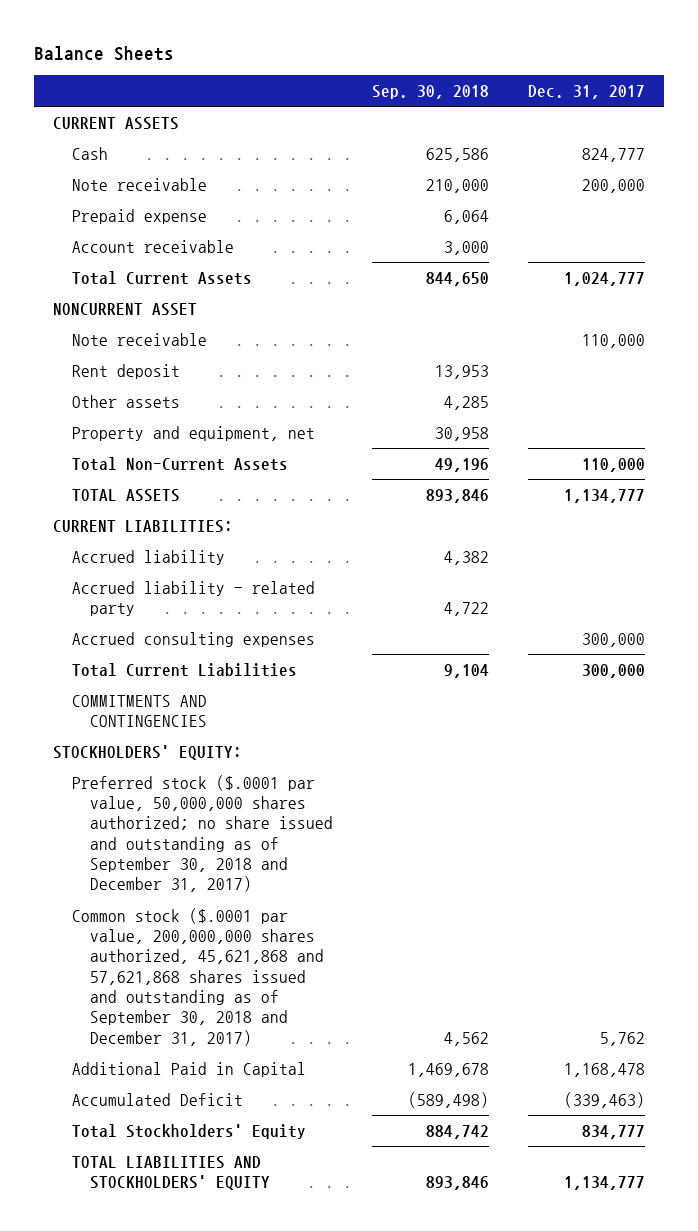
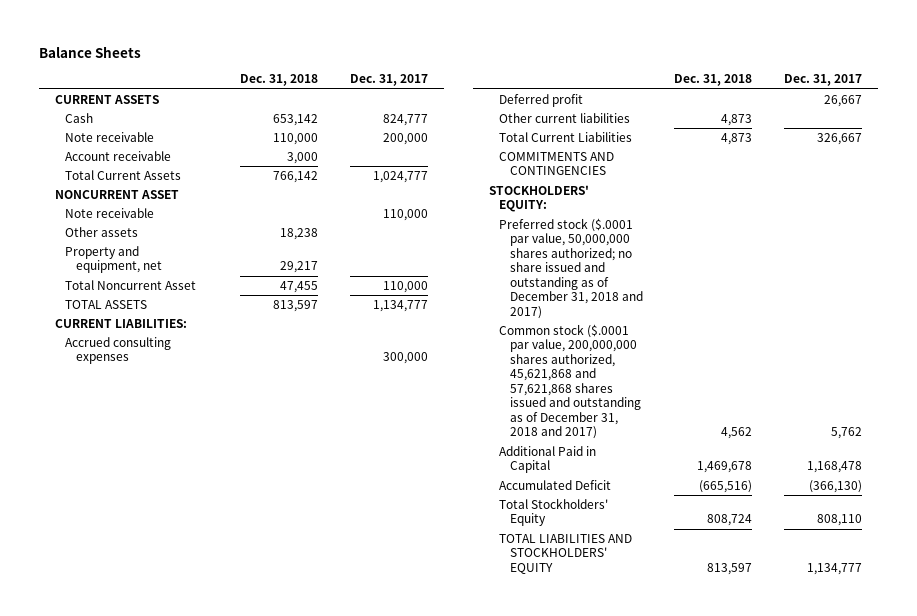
[371,85,489,100] Sep. 30, 2018 -> none
none -> [240,74,319,87] Dec. 31, 2018
[71,208,207,224] Prepaid expense -> none
[71,363,180,379] Rent deposit -> none
[71,456,288,471] Total Non-Current Assets -> [65,279,197,290] Total Noncurrent Asset
[71,549,225,565] Accrued liability -> none
[71,580,315,617] Accrued liability - related party -> none
none -> [499,93,584,107] Deferred profit
none -> [499,112,631,123] Other current liabilities
[581,663,645,678] 300,000 -> [816,132,862,145] 326,667
[71,774,333,893] Preferred stock ($.0001 par value, 50,000,000 shares authorized; no share issued and outstanding as of September 30, 2018 and December 31, 2017) -> [499,217,643,319] Preferred stock ($.0001 par value, 50,000,000 shares authorized; no share issued and outstanding as of December 31, 2018 and 2017)
[71,907,324,1046] Common stock ($.0001 par value, 200,000,000 shares authorized, 45,621,868 and 57,621,868 shares issued and outstanding as of September 30, 2018 and December 31, 2017) -> [499,323,641,440] Common stock ($.0001 par value, 200,000,000 shares authorized, 45,621,868 and 57,621,868 shares issued and outstanding as of December 31, 2018 and 2017)
[563,1091,645,1108] (339,463) -> [808,479,862,493] (366,130)
[581,1124,645,1139] 834,777 -> [816,514,862,527] 808,110

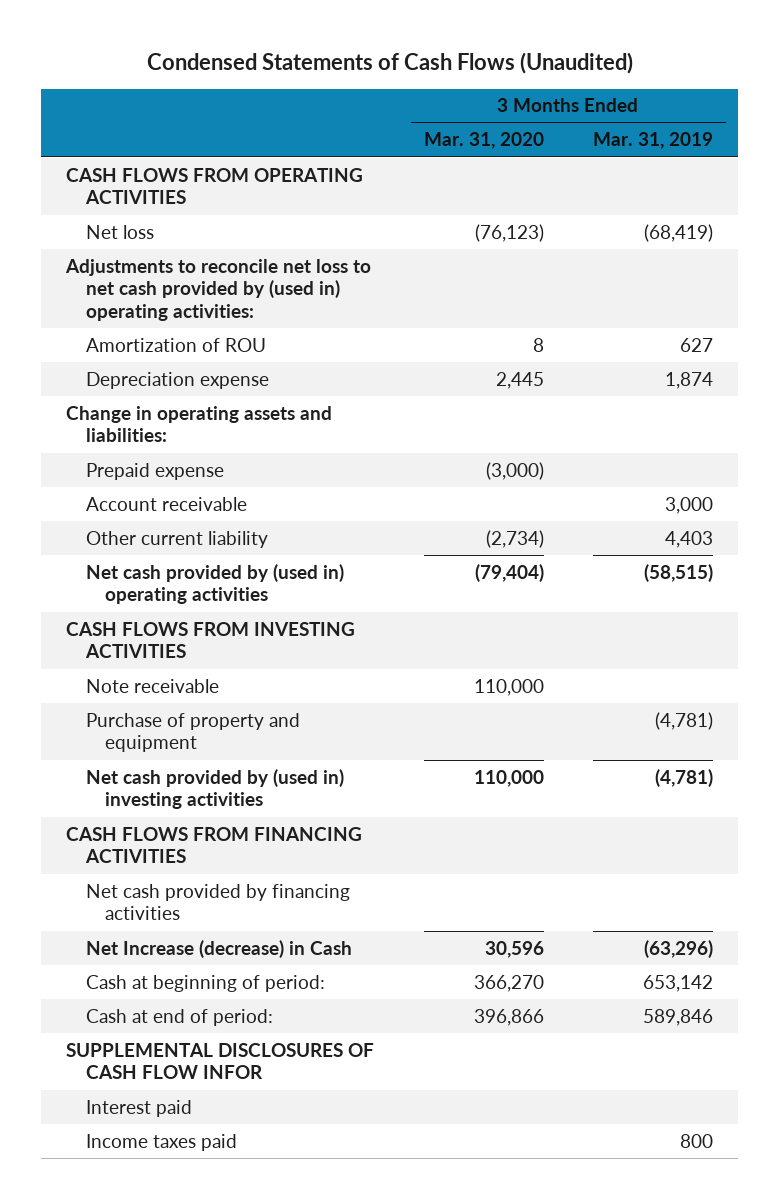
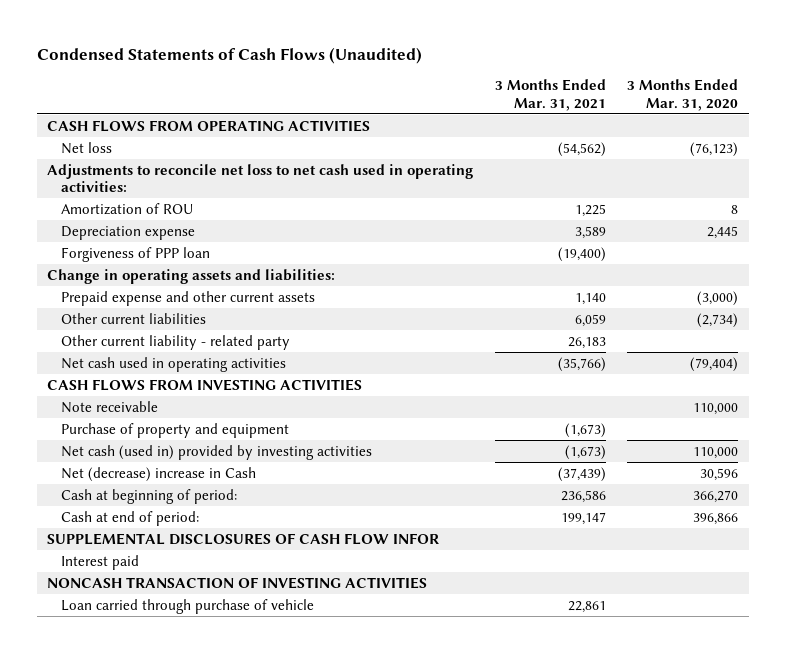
[593,132,714,150] Mar. 31, 2019 -> none
none -> [494,79,606,111] 3 Months Ended Mar. 31, 2021
[64,258,371,321] Adjustments to reconcile net loss to net cash provided by (used in) operating activities: -> [47,163,474,193] Adjustments to reconcile net loss to net cash used in operating activities:
none -> [61,246,211,262] Forgiveness of PPP loan
[85,496,247,511] Account receivable -> none
[85,462,224,480] Prepaid expense -> [61,290,316,306] Prepaid expense and other current assets
[85,530,268,548] Other current liability -> [61,312,207,324] Other current liabilities
none -> [61,334,291,350] Other current liability - related party
[85,563,344,605] Net cash provided by (used in) operating activities -> [61,356,287,372] Net cash used in operating activities
[65,826,362,864] CASH FLOWS FROM FINANCING ACTIVITIES -> none
[85,883,350,921] Net cash provided by financing activities -> none
[85,768,344,810] Net cash provided by (used in) investing activities -> [61,444,373,460] Net cash (used in) provided by investing activities
[85,939,352,958] Net Increase (decrease) in Cash -> [61,466,257,482] Net (decrease) increase in Cash
[85,1133,237,1151] Income taxes paid -> none
none -> [47,576,428,589] NONCASH TRANSACTION OF INVESTING ACTIVITIES
none -> [61,598,315,614] Loan carried through purchase of vehicle

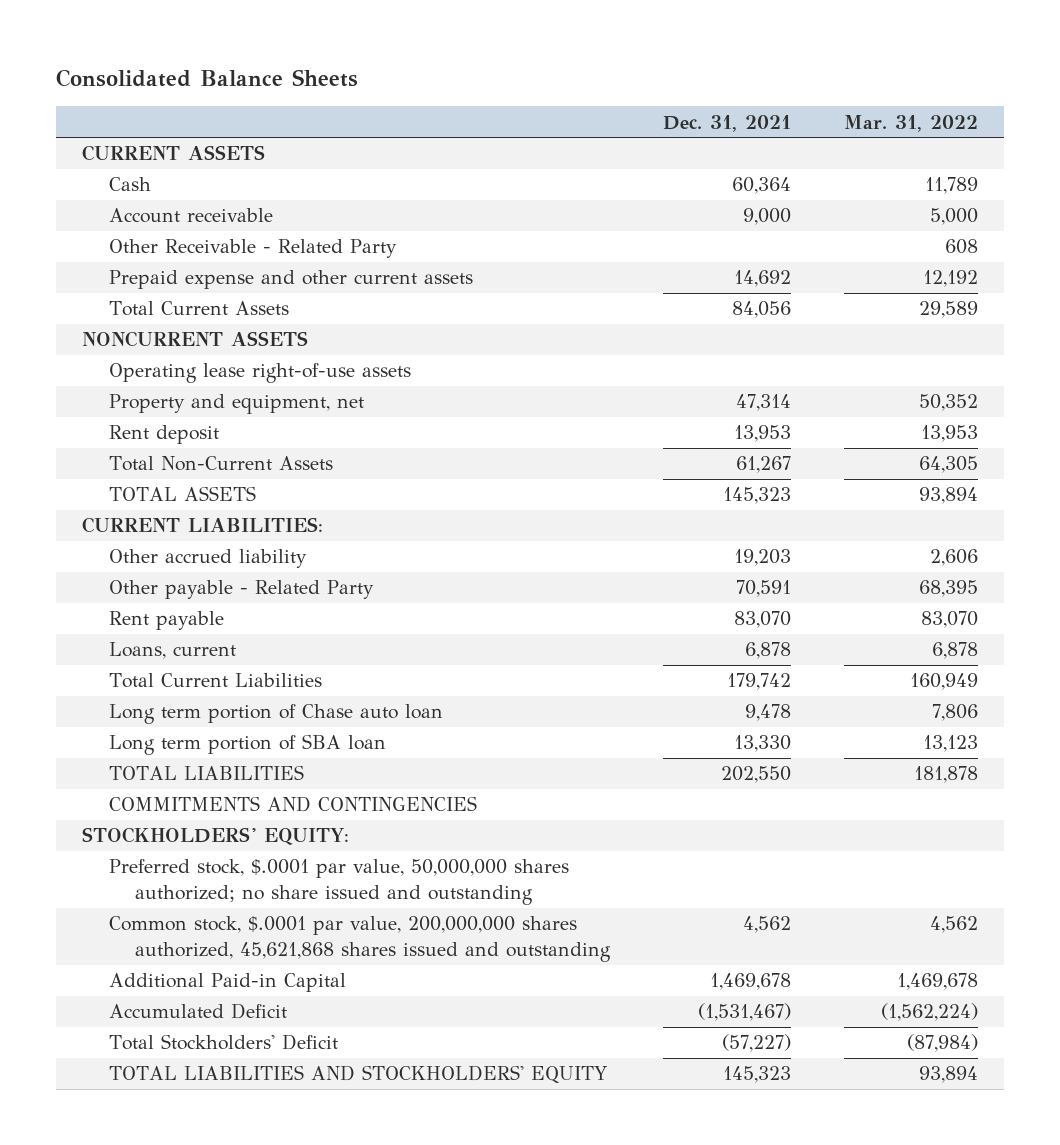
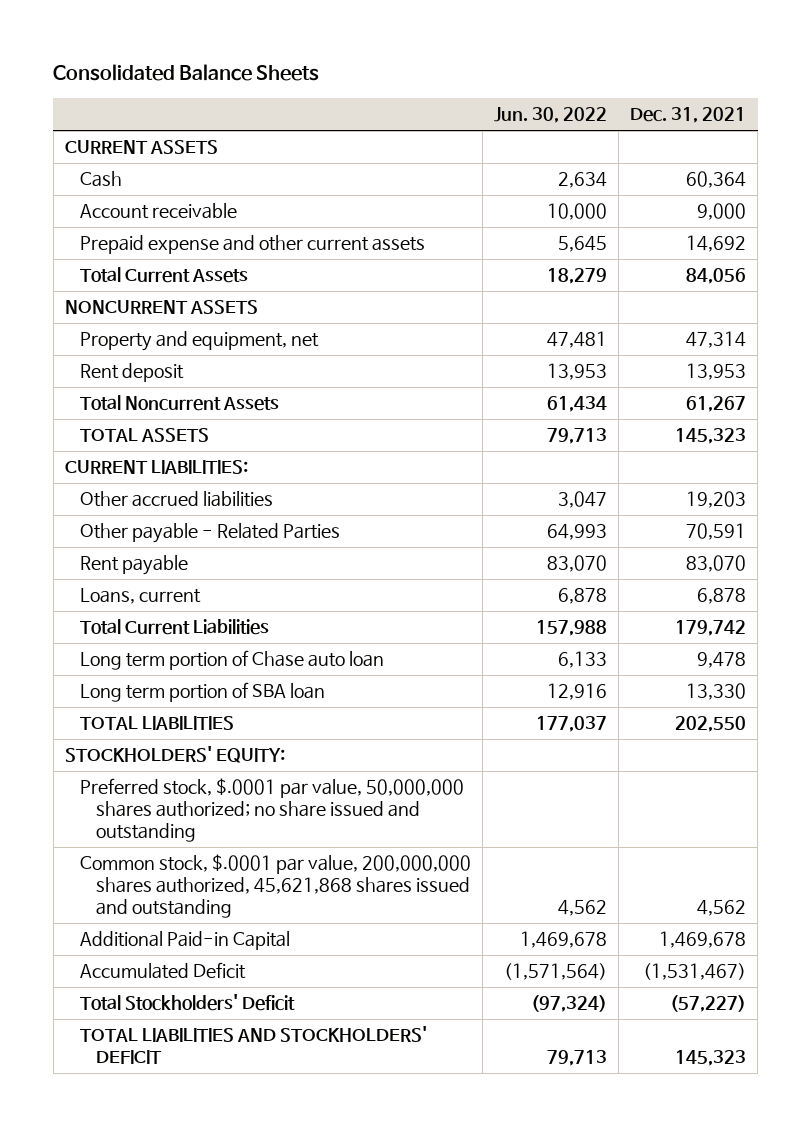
[843,114,978,132] Mar. 31, 2022 -> none
none -> [494,107,608,124] Jun. 30, 2022
[108,239,397,259] Other Receivable - Related Party -> none
[108,363,411,384] Operating lease right-of-use assets -> none
[108,456,333,472] Total Non-Current Assets -> [80,395,280,412] Total Noncurrent Assets
[108,549,307,569] Other accrued liability -> [80,491,274,508] Other accrued liabilities
[108,580,374,600] Other payable - Related Party -> [80,523,341,544] Other payable - Related Parties
[108,796,477,813] COMMITMENTS AND CONTINGENCIES -> none
[108,1065,607,1085] TOTAL LIABILITIES AND STOCKHOLDERS' EQUITY -> [80,1026,428,1065] TOTAL LIABILITIES AND STOCKHOLDERS' DEFICIT

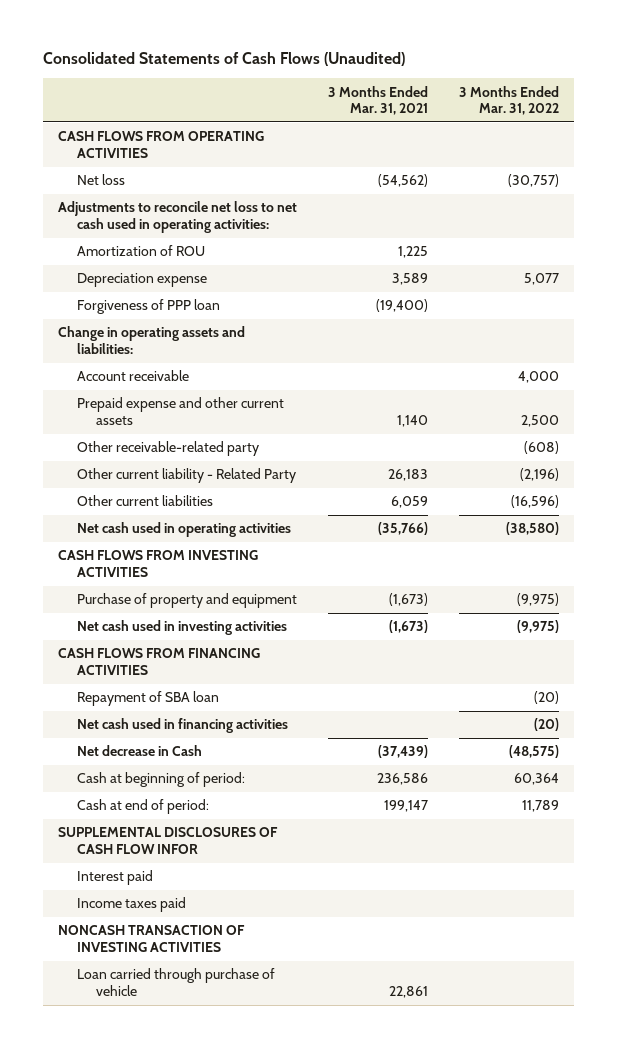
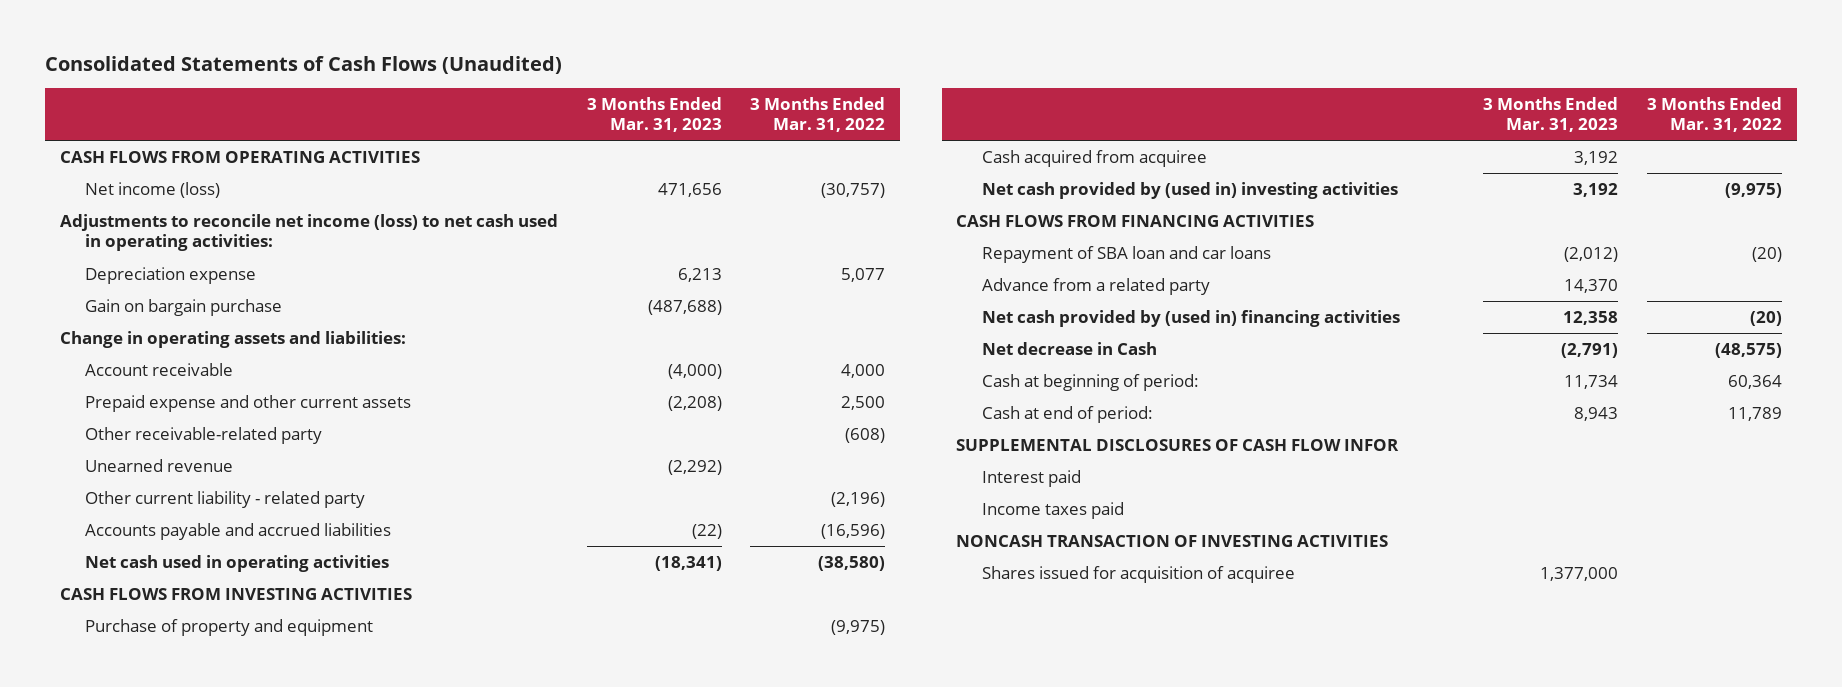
[327,85,428,116] 3 Months Ended Mar. 31, 2021 -> none
none -> [586,96,722,133] 3 Months Ended Mar. 31, 2023
[77,245,206,257] Amortization of ROU -> none
[77,174,126,186] Net loss -> [84,182,220,199] Net income (loss)
[58,201,298,233] Adjustments to reconcile net loss to net cash used in operating activities: -> [59,214,558,252] Adjustments to reconcile net income (loss) to net cash used in operating activities:
[77,299,221,315] Forgiveness of PPP loan -> none
none -> [84,299,282,317] Gain on bargain purchase
none -> [84,459,233,473] Unearned revenue
[77,468,297,484] Other current liability - Related Party -> [84,491,365,509] Other current liability - related party
[77,495,214,507] Other current liabilities -> [84,523,391,541] Accounts payable and accrued liabilities
none -> [981,150,1207,168] Cash acquired from acquiree
[77,620,288,636] Net cash used in investing activities -> [981,182,1398,200] Net cash provided by (used in) investing activities
[77,691,220,707] Repayment of SBA loan -> [981,246,1271,264] Repayment of SBA loan and car loans
none -> [981,278,1210,296] Advance from a related party
[77,718,289,734] Net cash used in financing activities -> [981,310,1400,328] Net cash provided by (used in) financing activities
[77,968,276,996] Loan carried through purchase of vehicle -> none
none -> [981,566,1295,584] Shares issued for acquisition of acquiree

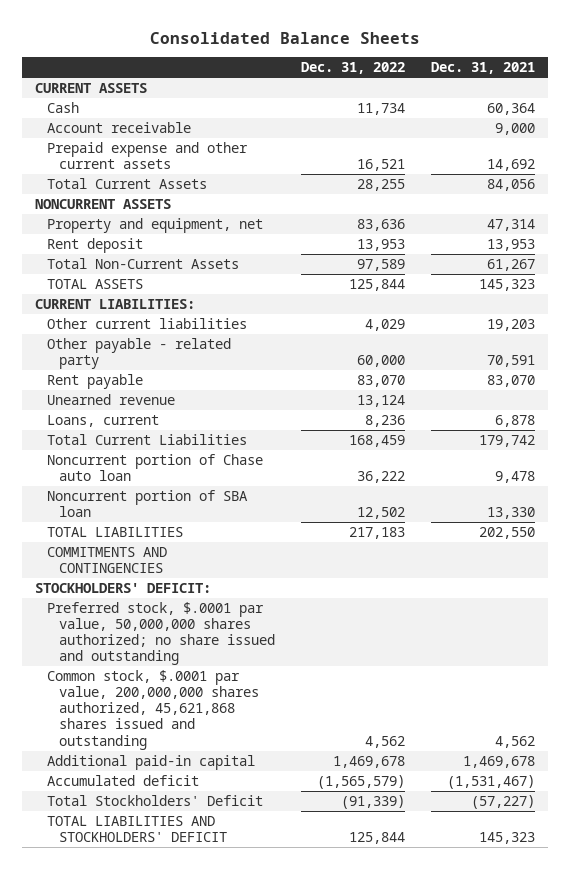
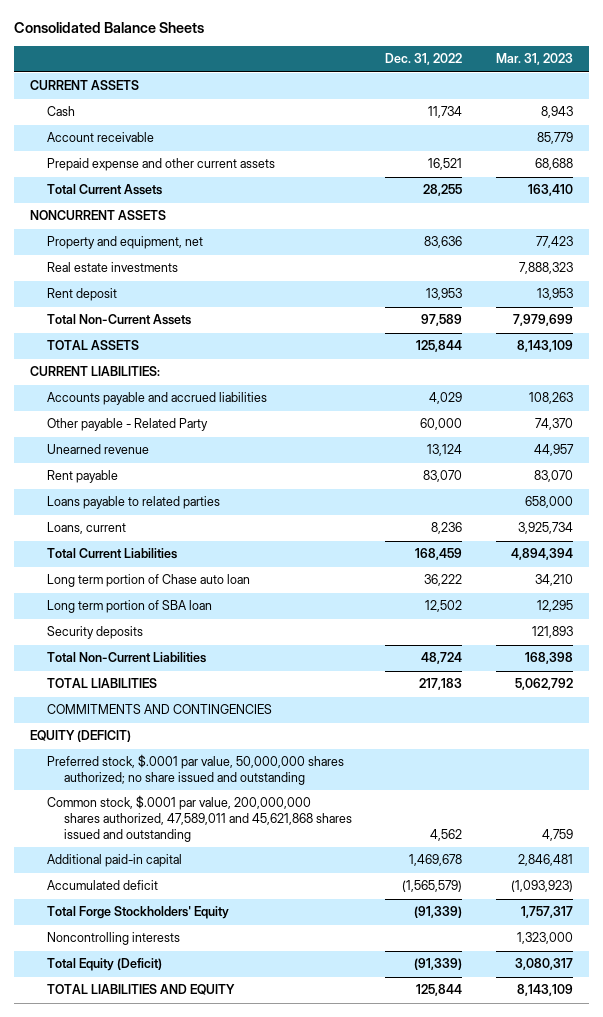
[430,62,535,75] Dec. 31, 2021 -> none
none -> [495,53,573,66] Mar. 31, 2023
none -> [47,262,179,273] Real estate investments
[46,317,247,329] Other current liabilities -> [47,392,268,406] Accounts payable and accrued liabilities
[46,337,231,370] Other payable - related party -> [47,418,209,432] Other payable - Related Party
[46,373,143,389] Rent payable -> [47,470,119,484] Rent payable
none -> [47,496,221,510] Loans payable to related parties
[46,453,263,482] Noncurrent portion of Chase auto loan -> [47,574,251,588] Long term portion of Chase auto loan
[46,489,248,518] Noncurrent portion of SBA loan -> [47,600,213,614] Long term portion of SBA loan
none -> [47,626,144,640] Security deposits
none -> [47,652,207,664] Total Non-Current Liabilities
[35,582,212,593] STOCKHOLDERS' DEFICIT: -> none
none -> [30,730,132,743] EQUITY (DEFICIT)
[46,669,259,750] Common stock, $.0001 par value, 200,000,000 shares authorized, 45,621,868 shares issued and outstanding -> [47,795,353,843] Common stock, $.0001 par value, 200,000,000 shares authorized, 47,589,011 and 45,621,868 shares issued and outstanding
[46,794,263,806] Total Stockholders' Deficit -> [47,906,230,920] Total Forge Stockholders' Equity
none -> [47,932,181,946] Noncontrolling interests
none -> [47,958,163,972] Total Equity (Deficit)
[46,815,227,843] TOTAL LIABILITIES AND STOCKHOLDERS' DEFICIT -> [47,984,236,996] TOTAL LIABILITIES AND EQUITY

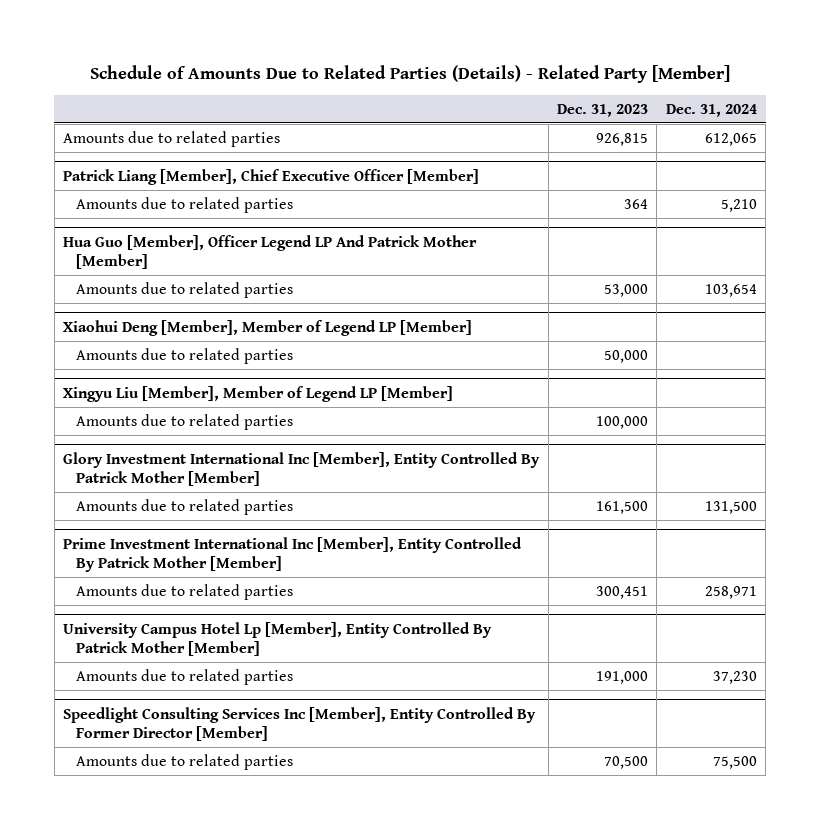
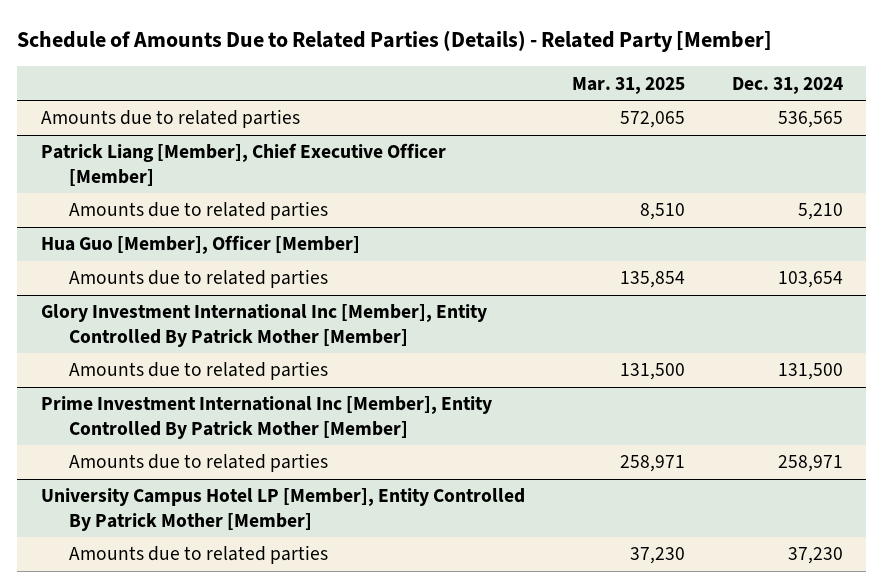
[557,103,649,117] Dec. 31, 2023 -> none
none -> [571,76,685,94] Mar. 31, 2025
[704,132,757,146] 612,065 -> [777,111,843,129] 536,565
[63,234,478,270] Hua Guo [Member], Officer Legend LP And Patrick Mother [Member] -> none
none -> [40,235,360,255] Hua Guo [Member], Officer [Member]
[63,319,473,336] Xiaohui Deng [Member], Member of Legend LP [Member] -> none
[75,347,293,364] Amounts due to related parties -> none
[63,385,454,402] Xingyu Liu [Member], Member of Legend LP [Member] -> none
[75,413,293,430] Amounts due to related parties -> none
[63,621,493,657] University Campus Hotel Lp [Member], Entity Controlled By Patrick Mother [Member] -> [40,488,525,531] University Campus Hotel LP [Member], Entity Controlled By Patrick Mother [Member]
[63,706,537,742] Speedlight Consulting Services Inc [Member], Entity Controlled By Former Director [Member] -> none
[75,753,293,770] Amounts due to related parties -> none

